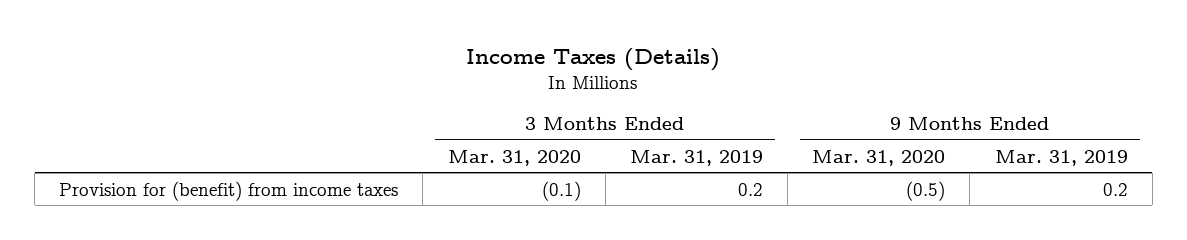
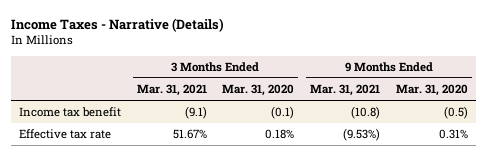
[466,47,721,71] Income Taxes (Details) -> [10,17,224,32] Income Taxes - Narrative (Details)
[629,149,763,166] Mar. 31, 2019 -> none
[994,149,1128,166] Mar. 31, 2019 -> none
none -> [136,84,207,97] Mar. 31, 2021
none -> [310,84,381,97] Mar. 31, 2021
[59,180,399,201] Provision for (benefit) from income taxes -> [18,107,121,118] Income tax benefit
none -> [18,129,111,140] Effective tax rate

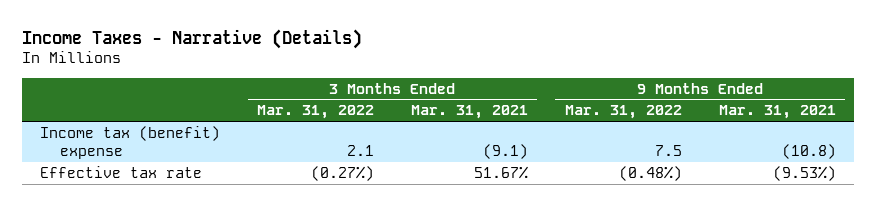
[222,84,295,97] Mar. 31, 2020 -> none
[396,84,469,97] Mar. 31, 2020 -> none
none -> [256,105,374,120] Mar. 31, 2022
none -> [564,105,682,120] Mar. 31, 2022
[18,107,121,118] Income tax benefit -> [39,125,220,159] Income tax (benefit) expense

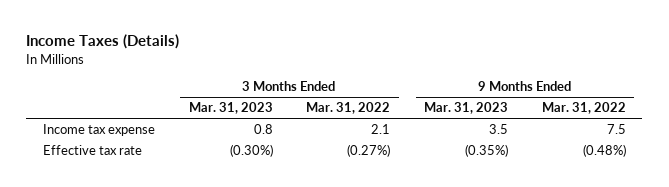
[21,28,362,49] Income Taxes - Narrative (Details) -> [26,34,180,50] Income Taxes (Details)
[410,105,528,120] Mar. 31, 2021 -> none
[718,105,836,120] Mar. 31, 2021 -> none
none -> [188,102,273,115] Mar. 31, 2023
none -> [423,102,508,115] Mar. 31, 2023
[39,125,220,159] Income tax (benefit) expense -> [42,124,155,137] Income tax expense

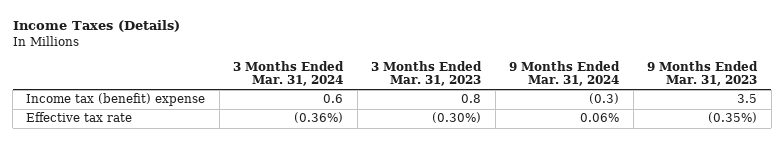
[306,102,391,115] Mar. 31, 2022 -> none
[541,102,626,115] Mar. 31, 2022 -> none
none -> [233,60,345,87] 3 Months Ended Mar. 31, 2024
none -> [509,60,621,87] 9 Months Ended Mar. 31, 2024
[42,124,155,137] Income tax expense -> [26,93,206,107] Income tax (benefit) expense

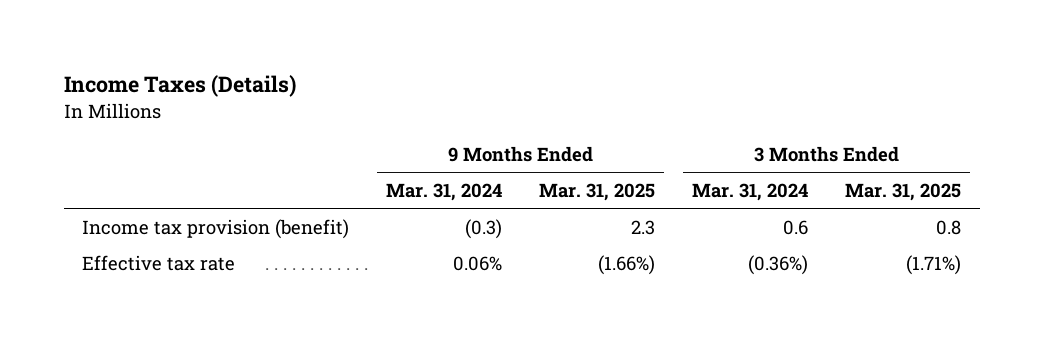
[371,60,483,87] 3 Months Ended Mar. 31, 2023 -> none
[647,60,759,87] 9 Months Ended Mar. 31, 2023 -> none
none -> [539,183,656,202] Mar. 31, 2025
none -> [845,183,962,202] Mar. 31, 2025
[26,93,206,107] Income tax (benefit) expense -> [82,218,350,239] Income tax provision (benefit)

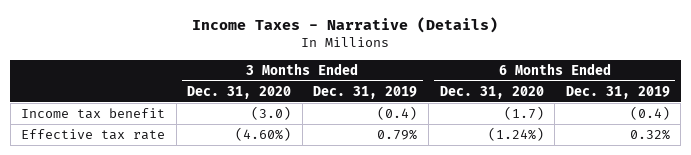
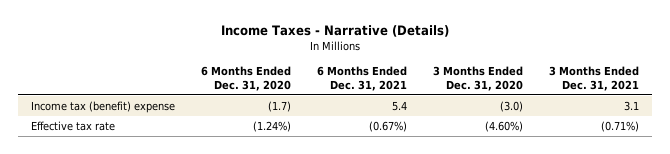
[313,85,418,99] Dec. 31, 2019 -> none
[565,85,670,99] Dec. 31, 2019 -> none
none -> [316,65,407,91] 6 Months Ended Dec. 31, 2021
none -> [548,65,639,91] 3 Months Ended Dec. 31, 2021
[21,107,166,119] Income tax benefit -> [30,100,175,113] Income tax (benefit) expense

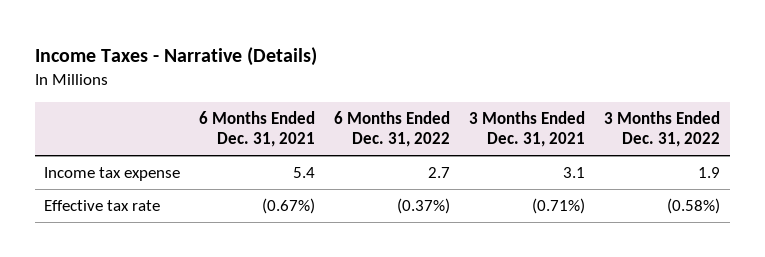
[200,65,291,91] 6 Months Ended Dec. 31, 2020 -> none
[432,65,523,91] 3 Months Ended Dec. 31, 2020 -> none
none -> [334,111,451,148] 6 Months Ended Dec. 31, 2022
none -> [604,111,721,148] 3 Months Ended Dec. 31, 2022
[30,100,175,113] Income tax (benefit) expense -> [44,167,181,182] Income tax expense

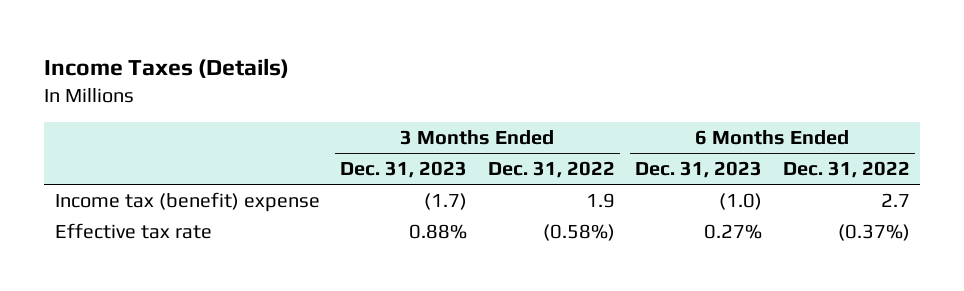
[35,46,318,66] Income Taxes - Narrative (Details) -> [44,58,290,79] Income Taxes (Details)
[199,111,316,148] 6 Months Ended Dec. 31, 2021 -> none
[469,111,586,148] 3 Months Ended Dec. 31, 2021 -> none
none -> [340,161,468,179] Dec. 31, 2023
none -> [635,161,763,179] Dec. 31, 2023
[44,167,181,182] Income tax expense -> [54,192,320,213] Income tax (benefit) expense

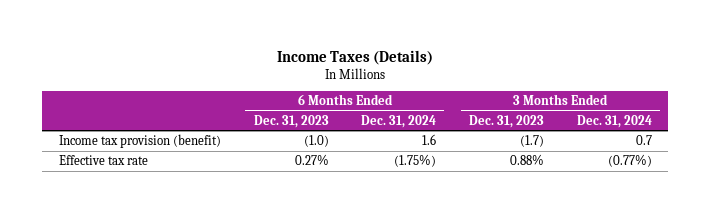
[487,161,615,179] Dec. 31, 2022 -> none
[782,161,910,179] Dec. 31, 2022 -> none
none -> [361,114,437,128] Dec. 31, 2024
none -> [576,114,652,128] Dec. 31, 2024
[54,192,320,213] Income tax (benefit) expense -> [58,134,221,149] Income tax provision (benefit)

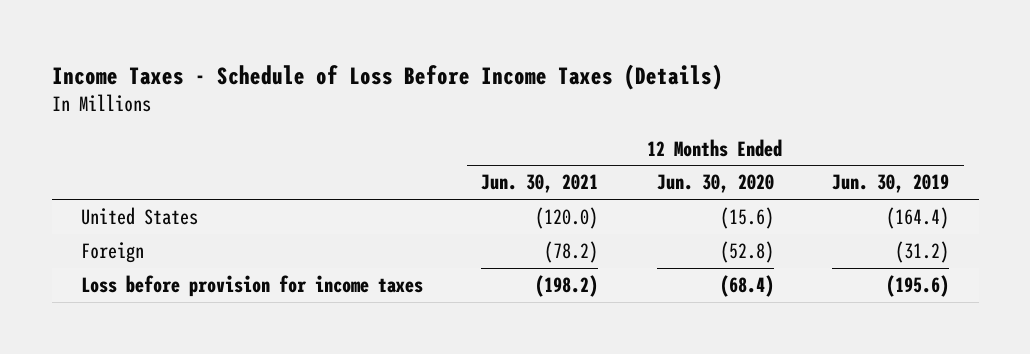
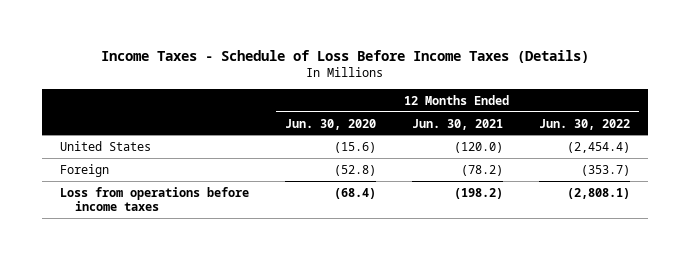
[832,174,950,194] Jun. 30, 2019 -> none
none -> [538,118,630,130] Jun. 30, 2022
[81,275,424,298] Loss before provision for income taxes -> [59,186,249,211] Loss from operations before income taxes

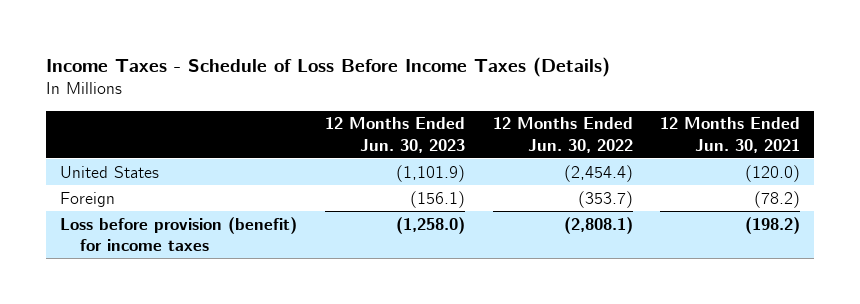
[284,118,376,130] Jun. 30, 2020 -> none
none -> [324,117,465,153] 12 Months Ended Jun. 30, 2023
[59,186,249,211] Loss from operations before income taxes -> [60,216,298,251] Loss before provision (benefit) for income taxes

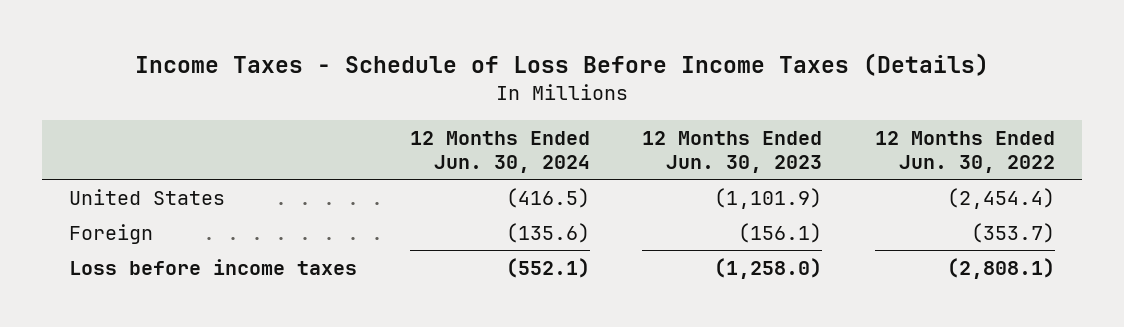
[660,117,801,153] 12 Months Ended Jun. 30, 2021 -> none
none -> [409,131,590,174] 12 Months Ended Jun. 30, 2024
[60,216,298,251] Loss before provision (benefit) for income taxes -> [68,258,357,275] Loss before income taxes

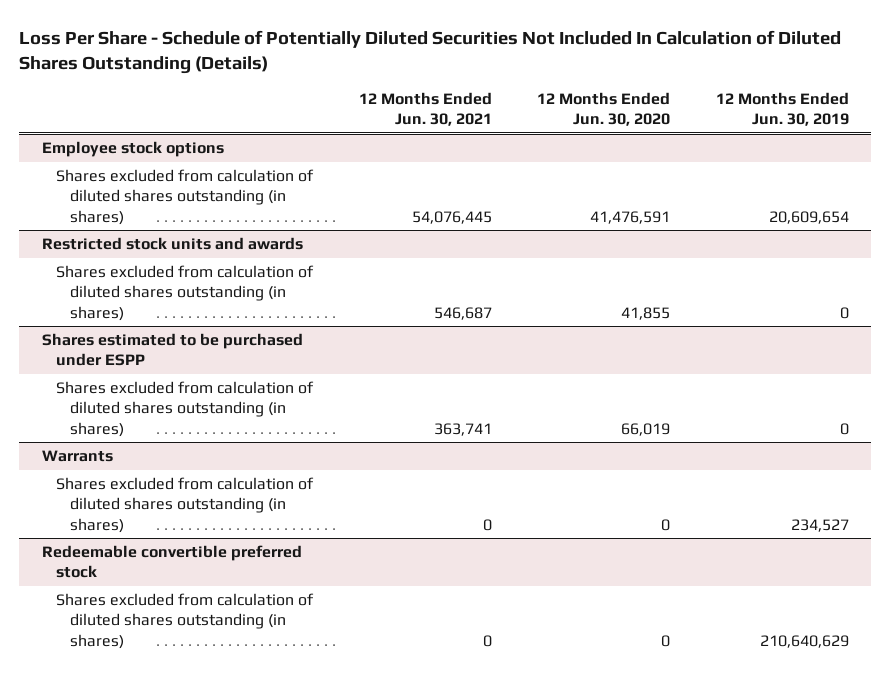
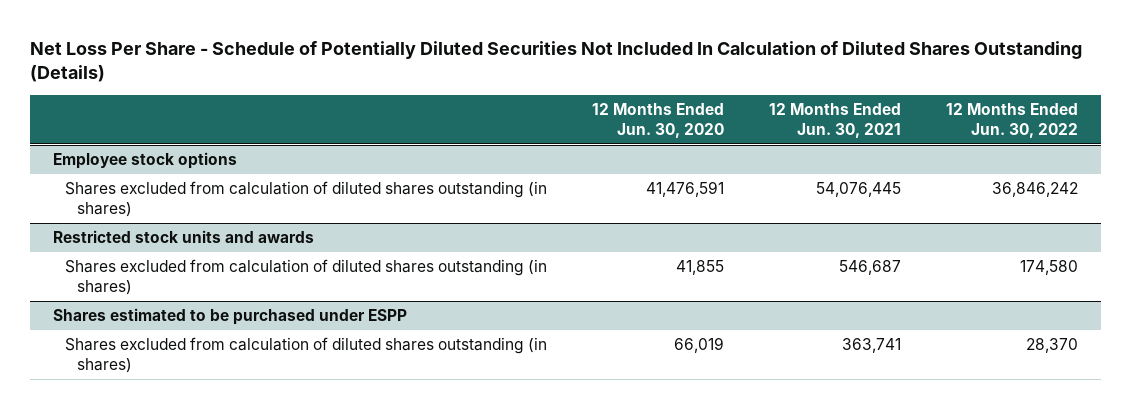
[19,30,842,74] Loss Per Share - Schedule of Potentially Diluted Securities Not Included In Calculation of Diluted Shares Outstanding (Details) -> [30,40,1083,82] Net Loss Per Share - Schedule of Potentially Diluted Securities Not Included In Calculation of Diluted Shares Outstanding (Details)
[715,91,849,127] 12 Months Ended Jun. 30, 2019 -> none
none -> [946,103,1079,138] 12 Months Ended Jun. 30, 2022
[42,449,114,462] Warrants -> none
[56,476,315,533] Shares excluded from calculation of diluted shares outstanding (in shares) -> none
[42,544,303,579] Redeemable convertible preferred stock -> none
[56,592,315,649] Shares excluded from calculation of diluted shares outstanding (in shares) -> none

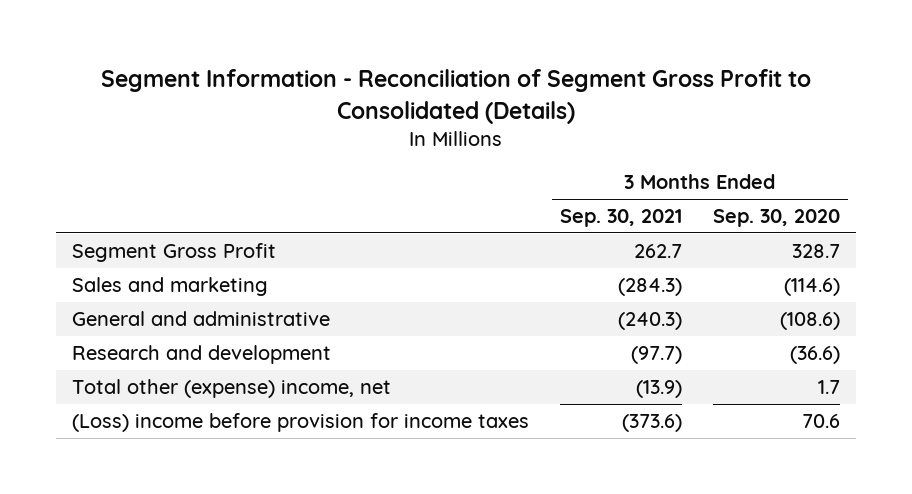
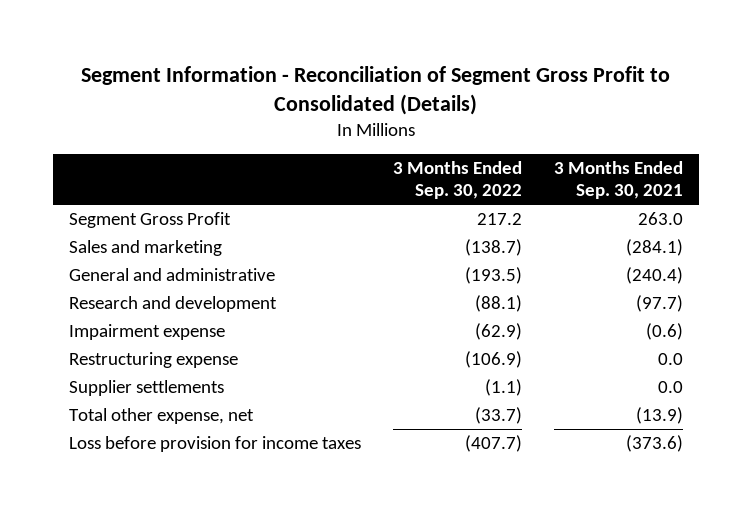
[713,209,841,228] Sep. 30, 2020 -> none
none -> [392,161,522,200] 3 Months Ended Sep. 30, 2022
[634,243,683,258] 262.7 -> [637,211,683,225] 263.0
[618,277,683,296] (284.3) -> [625,238,683,256] (284.1)
[618,311,683,330] (240.3) -> [625,266,683,284] (240.4)
none -> [68,323,225,340] Impairment expense
none -> [68,351,238,368] Restructuring expense
none -> [68,379,224,396] Supplier settlements
[71,378,391,398] Total other (expense) income, net -> [68,407,254,424] Total other expense, net
[71,412,529,432] (Loss) income before provision for income taxes -> [68,435,361,452] Loss before provision for income taxes

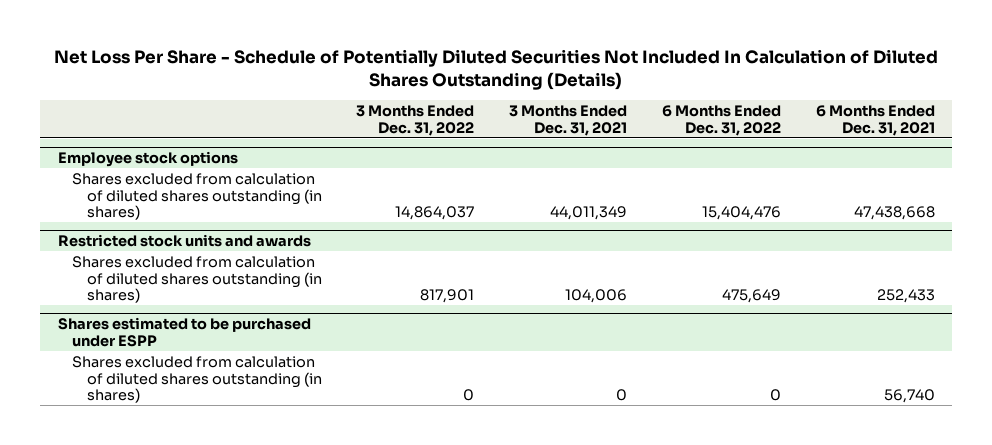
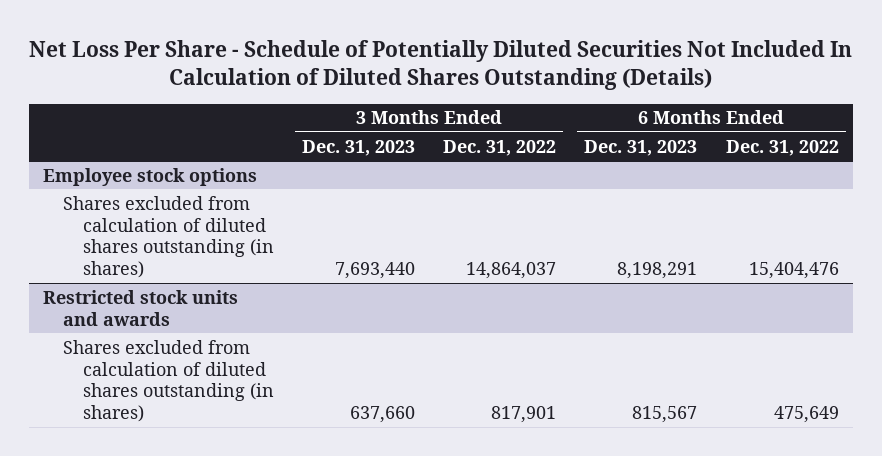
[509,104,628,136] 3 Months Ended Dec. 31, 2021 -> none
[815,104,935,136] 6 Months Ended Dec. 31, 2021 -> none
none -> [302,139,416,156] Dec. 31, 2023
none -> [584,139,698,156] Dec. 31, 2023
[57,317,311,347] Shares estimated to be purchased under ESPP -> none
[72,355,322,404] Shares excluded from calculation of diluted shares outstanding (in shares) -> none

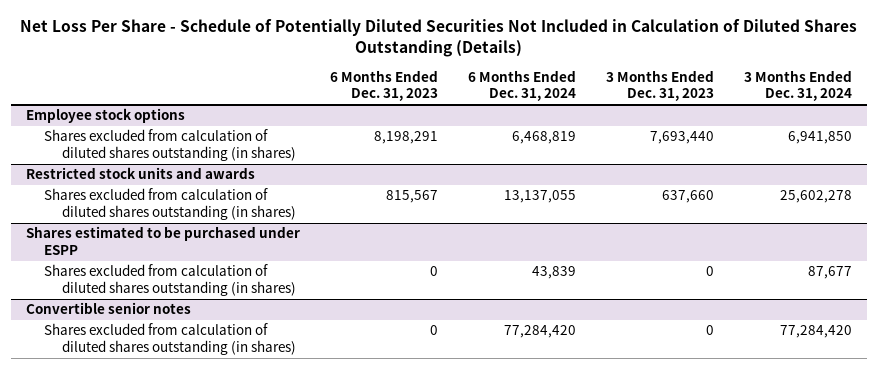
[28,40,852,91] Net Loss Per Share - Schedule of Potentially Diluted Securities Not Included In Calculation of Diluted Shares Outstanding (Details) -> [20,19,858,57] Net Loss Per Share - Schedule of Potentially Diluted Securities Not Included in Calculation of Diluted Shares Outstanding (Details)
[443,139,557,156] Dec. 31, 2022 -> none
[725,139,839,156] Dec. 31, 2022 -> none
none -> [468,69,577,102] 6 Months Ended Dec. 31, 2024
none -> [743,69,852,102] 3 Months Ended Dec. 31, 2024
none -> [26,226,301,256] Shares estimated to be purchased under ESPP
none -> [44,264,296,297] Shares excluded from calculation of diluted shares outstanding (in shares)
none -> [26,302,192,315] Convertible senior notes
none -> [44,323,296,356] Shares excluded from calculation of diluted shares outstanding (in shares)

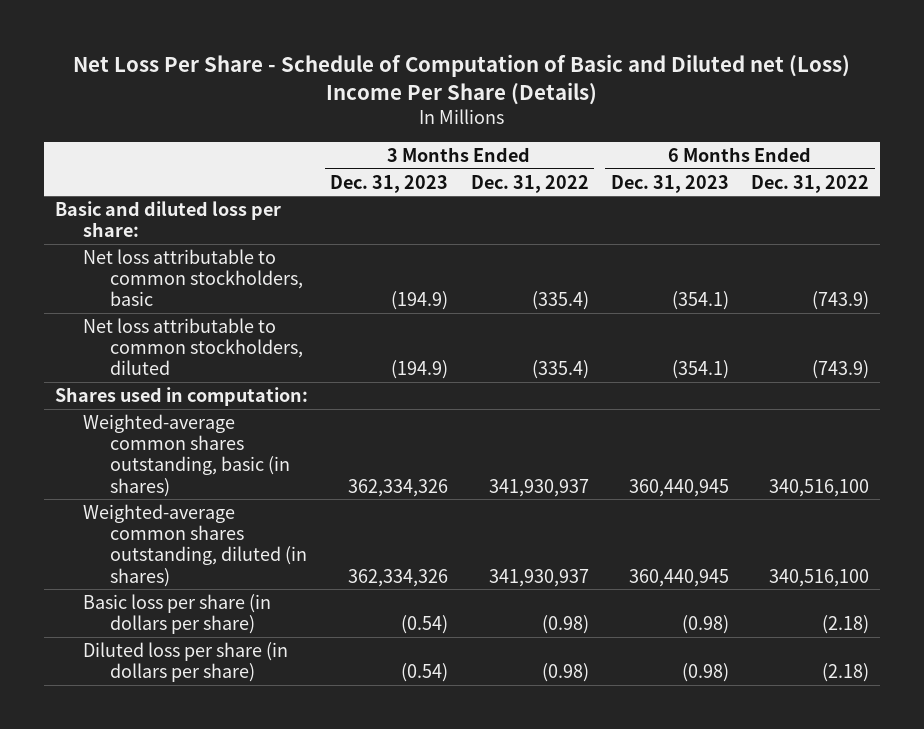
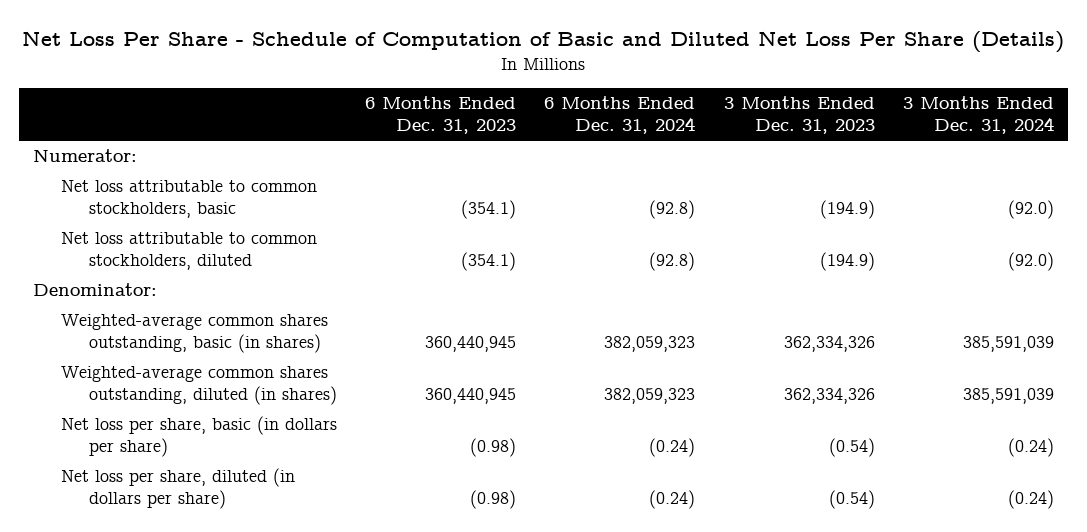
[73,53,851,105] Net Loss Per Share - Schedule of Computation of Basic and Diluted net (Loss) Income Per Share (Details) -> [22,31,1065,54] Net Loss Per Share - Schedule of Computation of Basic and Diluted Net Loss Per Share (Details)
[470,174,589,193] Dec. 31, 2022 -> none
[751,174,870,193] Dec. 31, 2022 -> none
none -> [544,96,696,135] 6 Months Ended Dec. 31, 2024
none -> [903,96,1055,135] 3 Months Ended Dec. 31, 2024
[55,200,282,238] Basic and diluted loss per share: -> [32,149,137,163] Numerator:
[55,386,309,406] Shares used in computation: -> [32,283,157,297] Denominator:
[82,593,271,635] Basic loss per share (in dollars per share) -> [60,416,337,458] Net loss per share, basic (in dollars per share)
[82,641,288,683] Diluted loss per share (in dollars per share) -> [60,468,295,510] Net loss per share, diluted (in dollars per share)

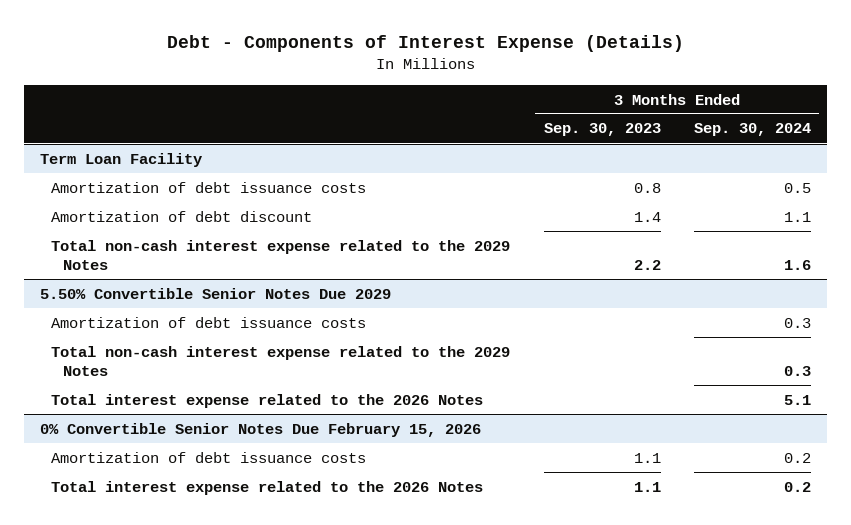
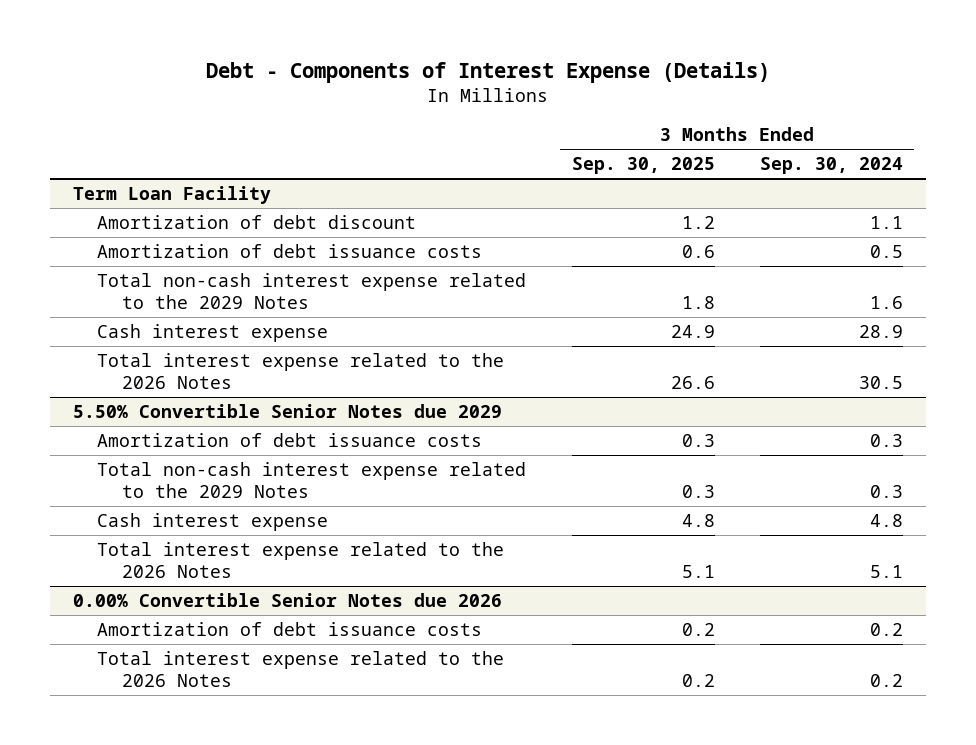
[543,123,661,137] Sep. 30, 2023 -> none
none -> [571,157,715,175] Sep. 30, 2025
[51,181,367,193] Amortization of debt issuance costs -> [97,243,483,258] Amortization of debt issuance costs
none -> [97,323,329,342] Cash interest expense
none -> [97,352,505,390] Total interest expense related to the 2026 Notes
[40,287,392,299] 5.50% Convertible Senior Notes Due 2029 -> [72,403,502,418] 5.50% Convertible Senior Notes due 2029
none -> [97,512,329,531] Cash interest expense
[40,422,482,437] 0% Convertible Senior Notes Due February 15, 2026 -> [72,592,502,607] 0.00% Convertible Senior Notes due 2026

